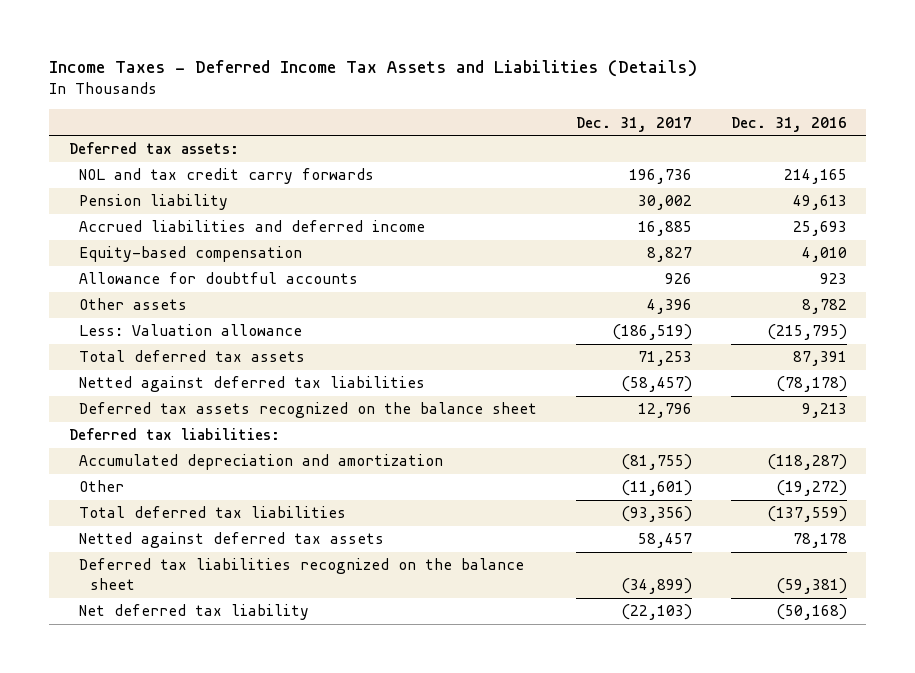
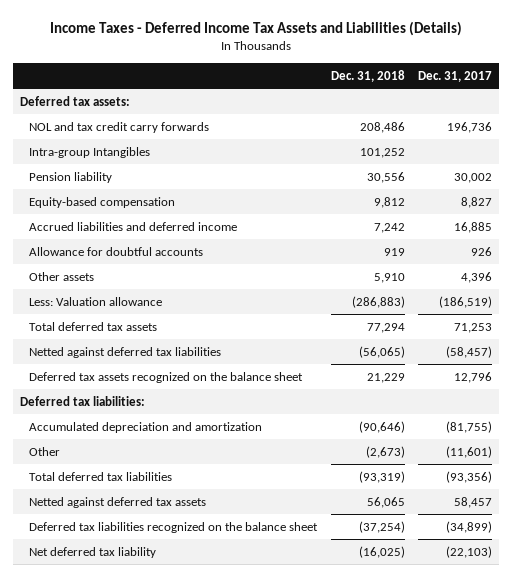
[730,116,847,132] Dec. 31, 2016 -> none
none -> [330,69,405,82] Dec. 31, 2018
none -> [29,146,151,158] Intra-group Intangibles
[79,220,426,233] Accrued liabilities and deferred income -> [29,221,238,231] Accrued liabilities and deferred income

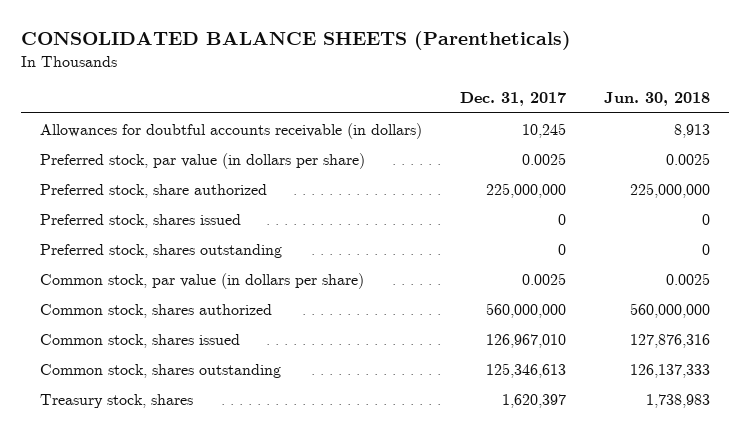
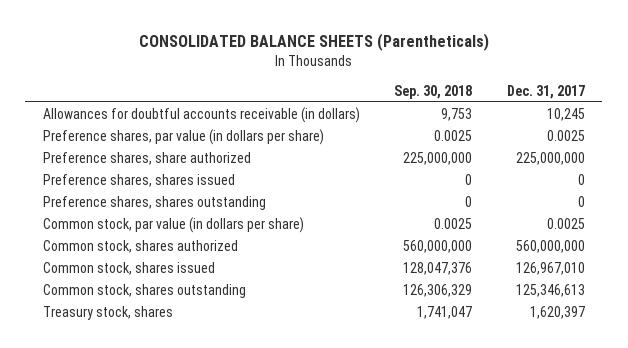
[603,92,710,107] Jun. 30, 2018 -> none
none -> [394,84,473,99] Sep. 30, 2018
[39,152,365,169] Preferred stock, par value (in dollars per share) -> [42,129,324,146] Preference shares, par value (in dollars per share)
[39,183,267,198] Preferred stock, share authorized -> [42,152,251,166] Preference shares, share authorized
[39,213,241,228] Preferred stock, shares issued -> [42,174,235,188] Preference shares, shares issued
[39,243,282,258] Preferred stock, shares outstanding -> [42,196,266,211] Preference shares, shares outstanding

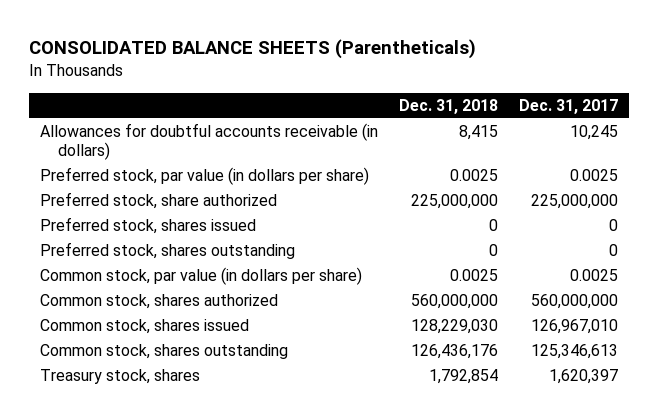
[394,84,473,99] Sep. 30, 2018 -> none
none -> [399,98,499,114] Dec. 31, 2018
[42,129,324,146] Preference shares, par value (in dollars per share) -> [39,167,369,186] Preferred stock, par value (in dollars per share)
[42,152,251,166] Preference shares, share authorized -> [39,192,277,210] Preferred stock, share authorized
[42,174,235,188] Preference shares, shares issued -> [39,217,256,235] Preferred stock, shares issued
[42,196,266,211] Preference shares, shares outstanding -> [39,242,295,260] Preferred stock, shares outstanding

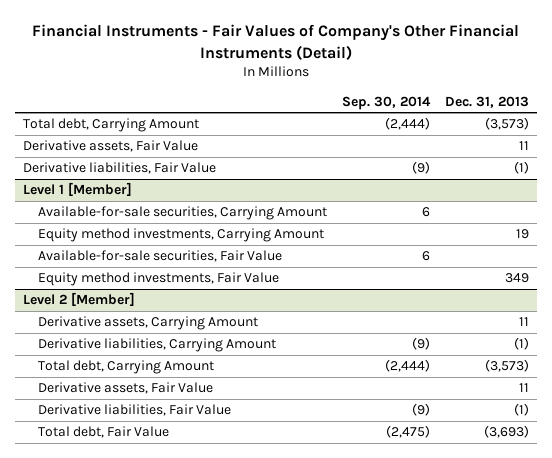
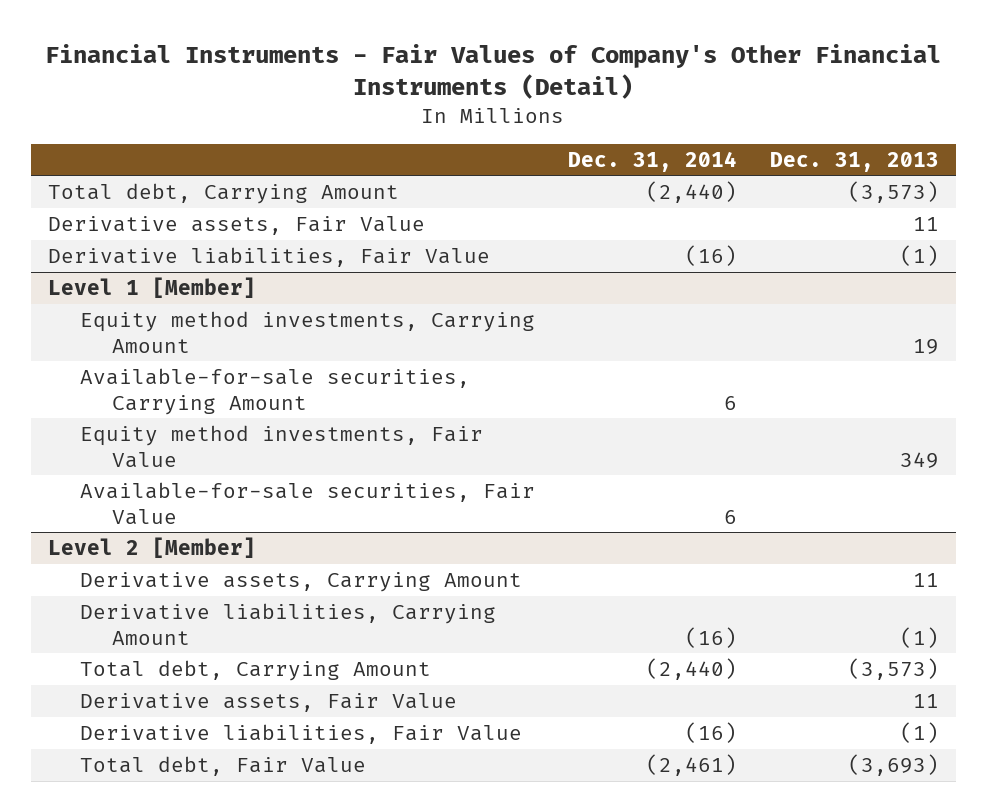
[342,95,432,110] Sep. 30, 2014 -> none
none -> [568,150,738,172] Dec. 31, 2014
[37,206,327,221] Available-for-sale securities, Carrying Amount -> [80,368,471,415] Available-for-sale securities, Carrying Amount
[37,250,282,263] Available-for-sale securities, Fair Value -> [80,482,536,525] Available-for-sale securities, Fair Value

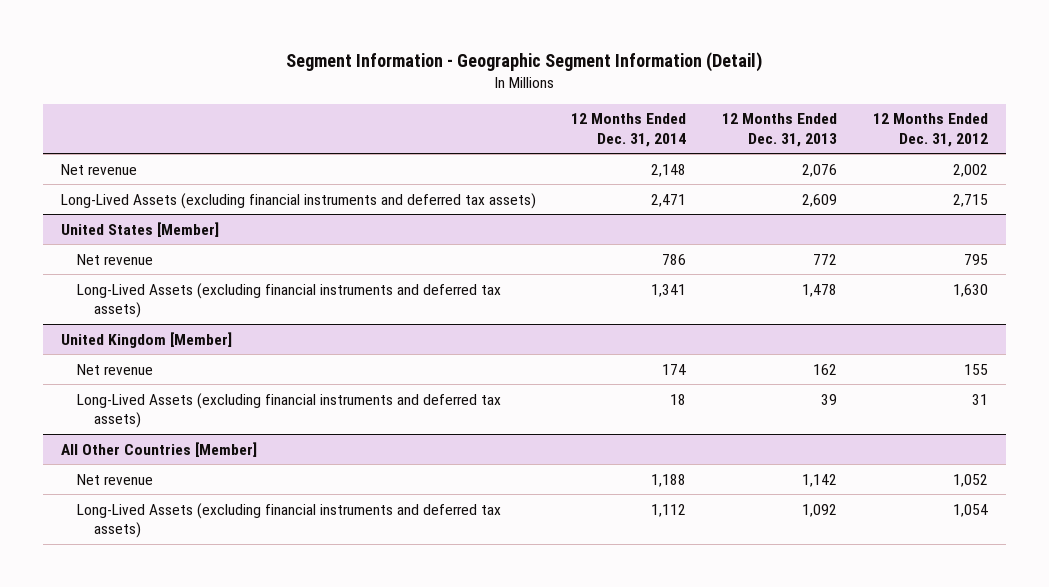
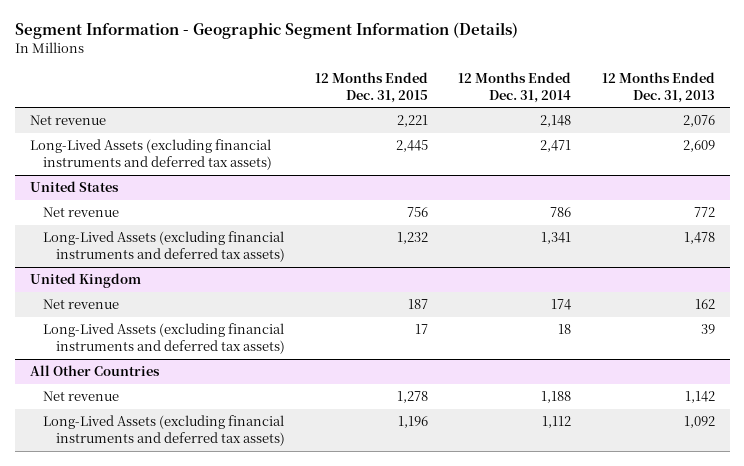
[286,51,763,72] Segment Information - Geographic Segment Information (Detail) -> [14,21,518,39] Segment Information - Geographic Segment Information (Details)
[872,113,988,147] 12 Months Ended Dec. 31, 2012 -> none
none -> [314,72,428,103] 12 Months Ended Dec. 31, 2015
[60,221,219,237] United States [Member] -> [29,181,119,193] United States
[60,331,232,348] United Kingdom [Member] -> [29,273,141,289] United Kingdom
[60,441,257,457] All Other Countries [Member] -> [29,365,160,377] All Other Countries

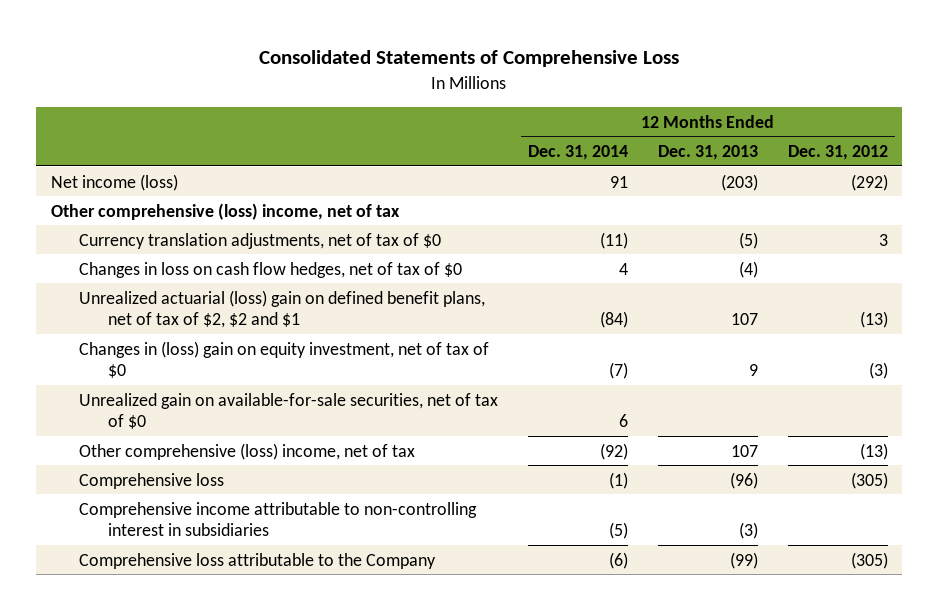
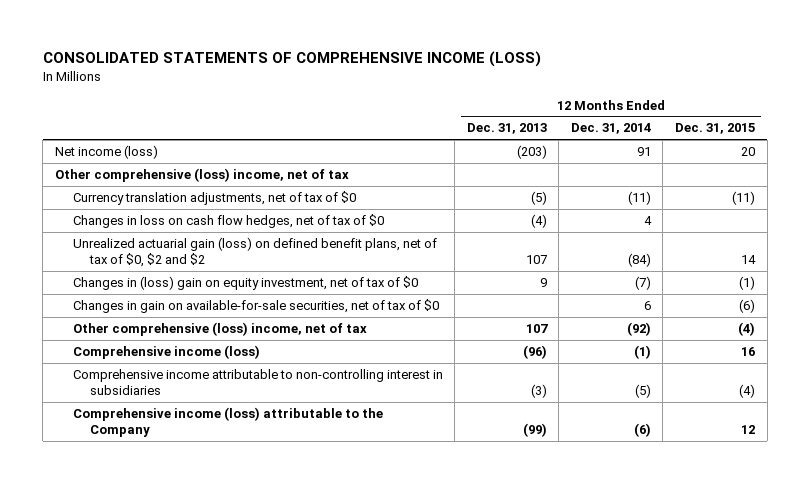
[259,50,680,68] Consolidated Statements of Comprehensive Loss -> [42,50,541,67] CONSOLIDATED STATEMENTS OF COMPREHENSIVE INCOME (LOSS)
[787,144,888,160] Dec. 31, 2012 -> none
none -> [675,123,756,135] Dec. 31, 2015
[79,289,486,328] Unrealized actuarial (loss) gain on defined benefit plans, net of tax of $2, $2 and $1 -> [72,237,437,268] Unrealized actuarial gain (loss) on defined benefit plans, net of tax of $0, $2 and $2
[79,392,499,429] Unrealized gain on available-for-sale securities, net of tax of $0 -> [72,299,439,314] Changes in gain on available-for-sale securities, net of tax of $0
[79,472,225,489] Comprehensive loss -> [72,345,260,360] Comprehensive income (loss)
[79,552,437,569] Comprehensive loss attributable to the Company -> [72,407,383,438] Comprehensive income (loss) attributable to the Company

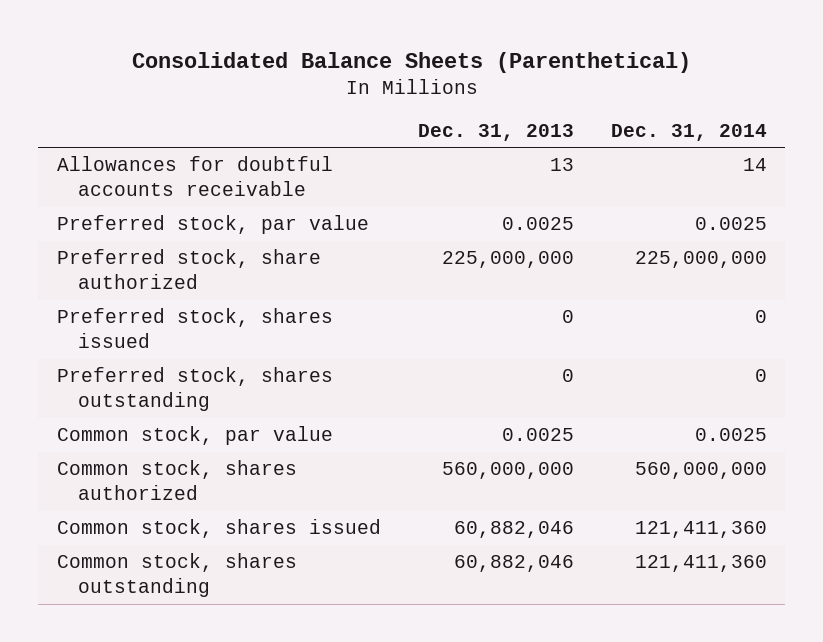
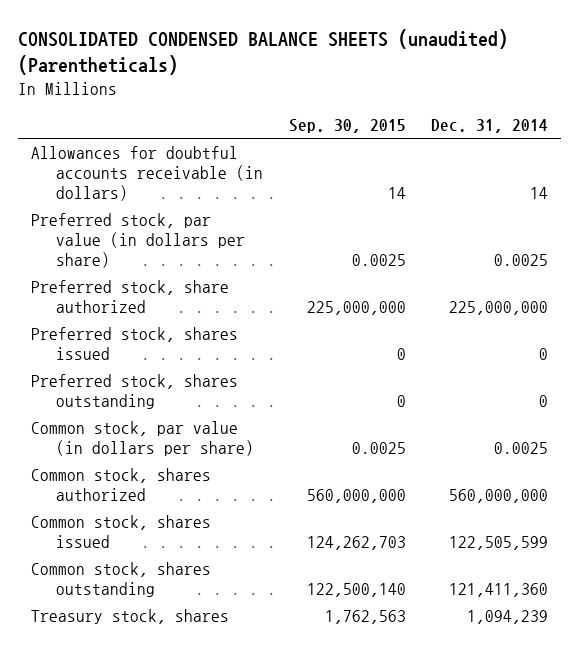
[131,52,691,74] Consolidated Balance Sheets (Parenthetical) -> [18,28,509,76] CONSOLIDATED CONDENSED BALANCE SHEETS (unaudited) (Parentheticals)
[417,123,574,141] Dec. 31, 2013 -> none
none -> [288,119,406,134] Sep. 30, 2015
[56,156,333,197] Allowances for doubtful accounts receivable -> [30,146,264,201] Allowances for doubtful accounts receivable (in dollars)
[56,215,369,235] Preferred stock, par value -> [30,213,246,268] Preferred stock, par value (in dollars per share)
[56,426,333,446] Common stock, par value -> [30,421,255,456] Common stock, par value (in dollars per share)
[634,521,767,539] 121,411,360 -> [449,535,549,550] 122,505,599
none -> [30,609,229,625] Treasury stock, shares

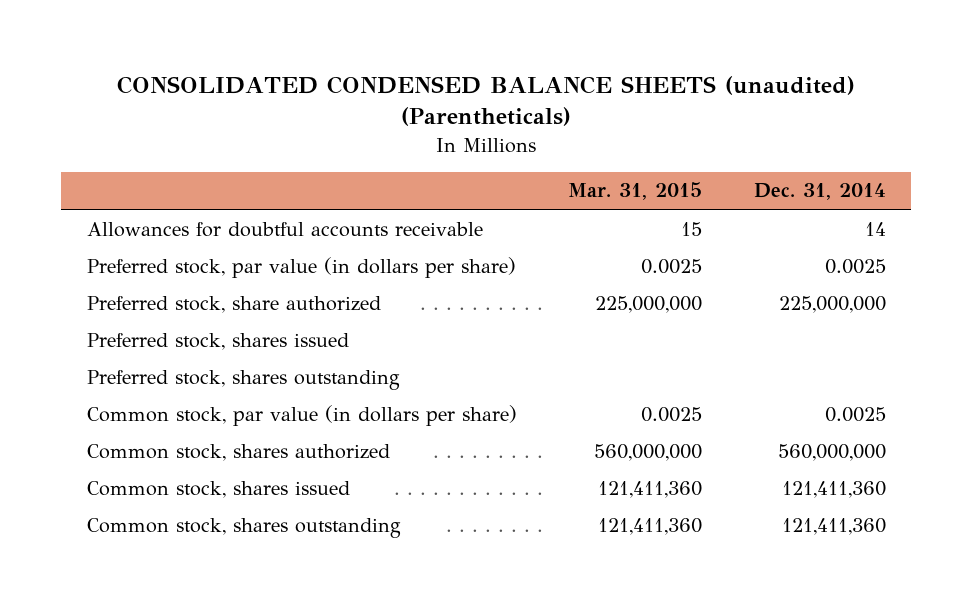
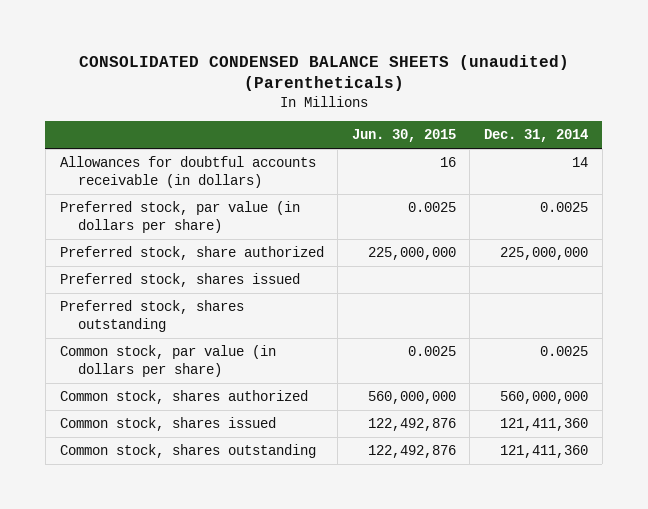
[568,182,703,201] Mar. 31, 2015 -> none
none -> [351,129,456,143] Jun. 30, 2015
[87,221,484,237] Allowances for doubtful accounts receivable -> [59,156,316,188] Allowances for doubtful accounts receivable (in dollars)

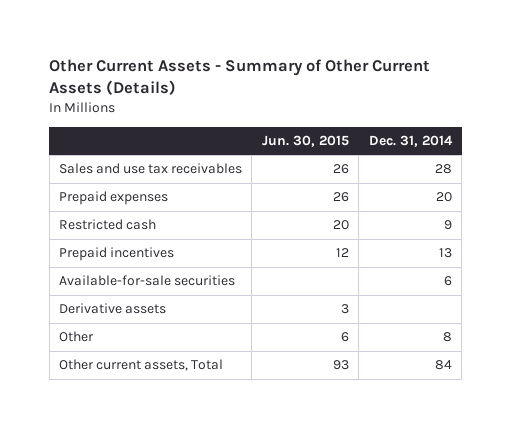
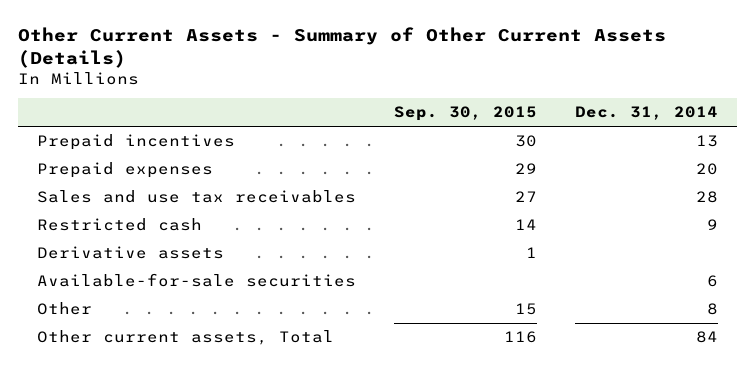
[261,134,349,147] Jun. 30, 2015 -> none
none -> [393,106,537,122] Sep. 30, 2015
[59,247,175,262] Prepaid incentives -> [36,134,235,151] Prepaid incentives
[59,163,243,175] Sales and use tax receivables -> [36,190,356,204] Sales and use tax receivables
[59,275,236,287] Available-for-sale securities -> [36,273,356,288] Available-for-sale securities

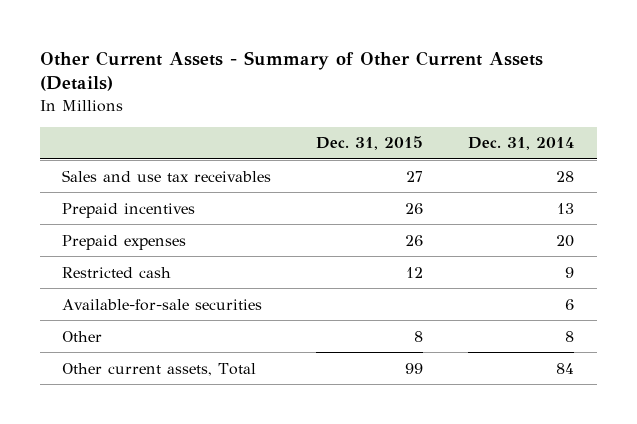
[393,106,537,122] Sep. 30, 2015 -> none
none -> [316,136,424,151] Dec. 31, 2015
[36,190,356,204] Sales and use tax receivables -> [62,169,272,182] Sales and use tax receivables
[36,246,224,260] Derivative assets -> none

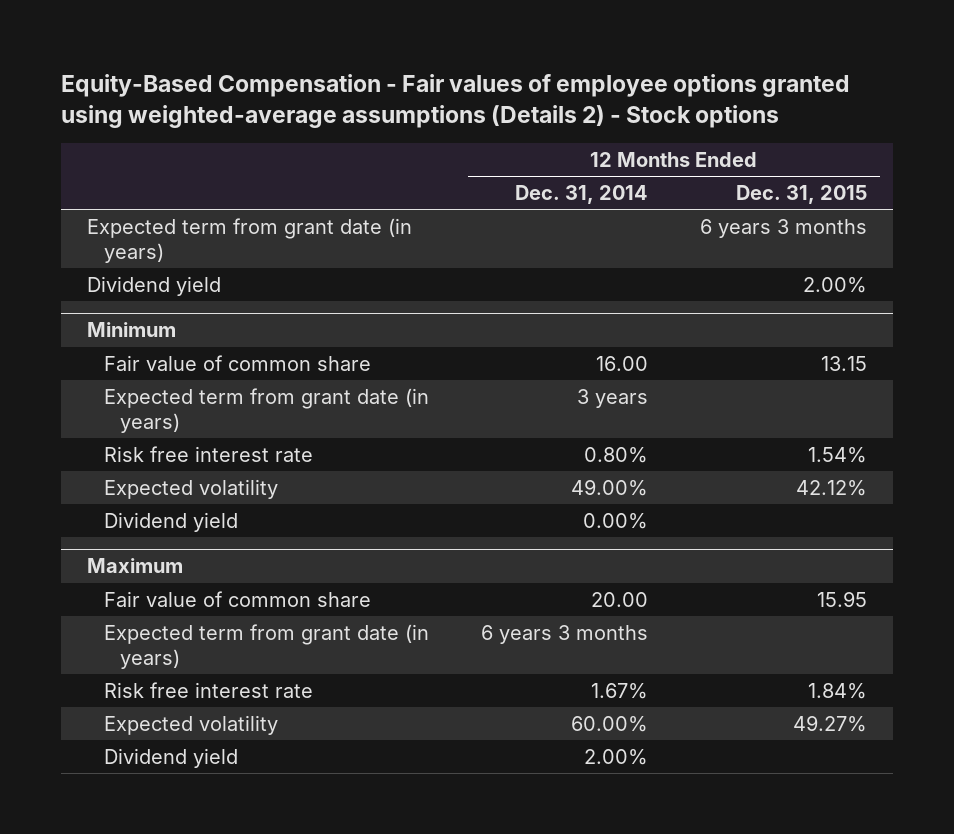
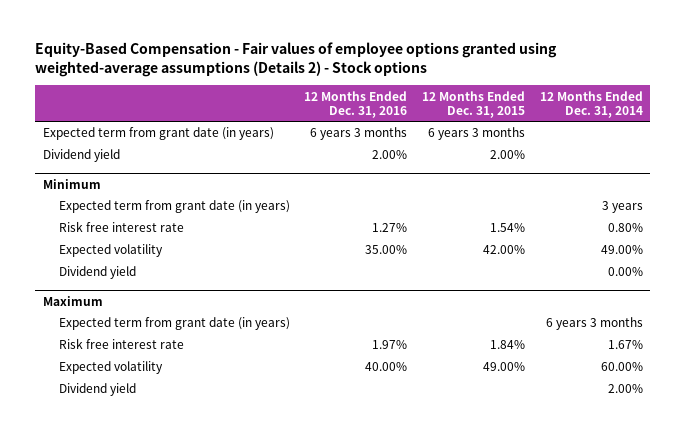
none -> [304,90,408,118] 12 Months Ended Dec. 31, 2016
[103,354,371,371] Fair value of common share -> none
[796,479,868,496] 42.12% -> [483,245,526,255] 42.00%
[103,590,371,607] Fair value of common share -> none
[793,714,868,732] 49.27% -> [483,362,526,372] 49.00%

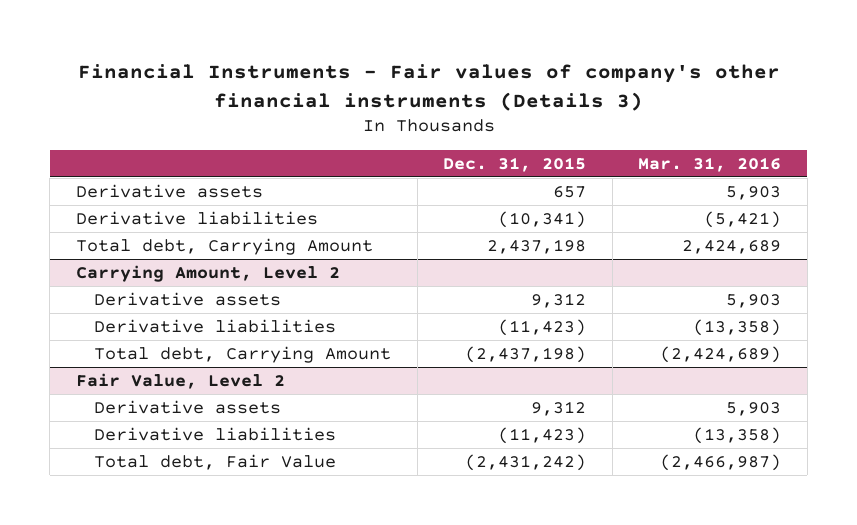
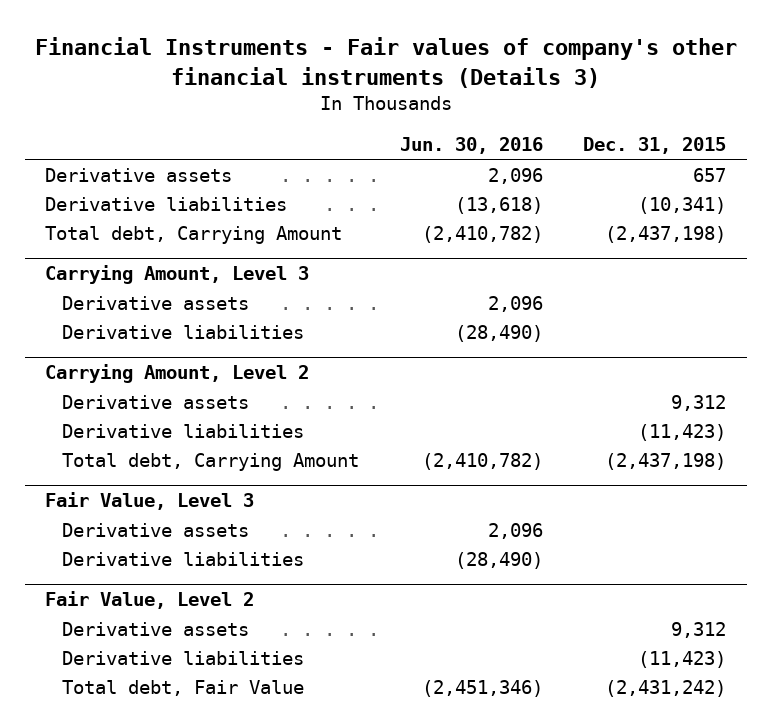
[638,156,782,172] Mar. 31, 2016 -> none
none -> [399,137,543,155] Jun. 30, 2016
[487,238,587,254] 2,437,198 -> [605,225,727,243] (2,437,198)
none -> [45,265,310,285] Carrying Amount, Level 3
none -> [61,295,249,310] Derivative assets
none -> [61,324,304,339] Derivative liabilities
none -> [45,492,255,511] Fair Value, Level 3
none -> [61,522,249,537] Derivative assets
none -> [61,551,304,566] Derivative liabilities

